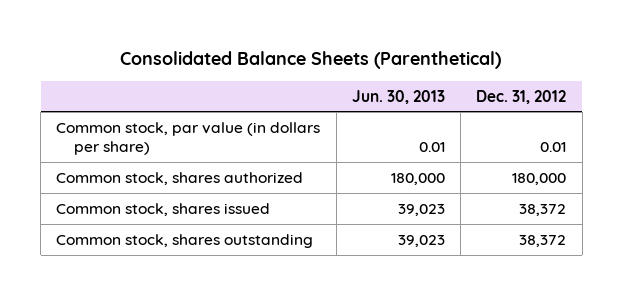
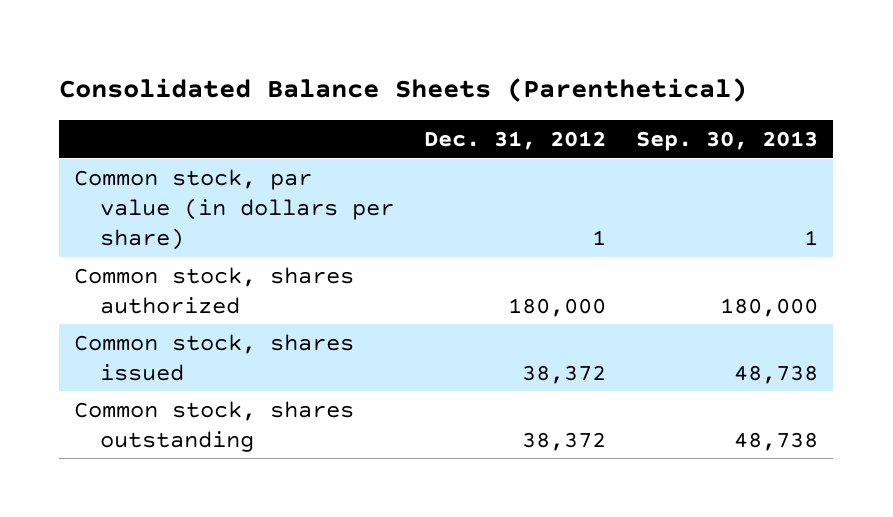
[351,89,445,104] Jun. 30, 2013 -> none
none -> [636,131,819,152] Sep. 30, 2013
[540,141,567,152] 0.01 -> [592,230,607,246] 1

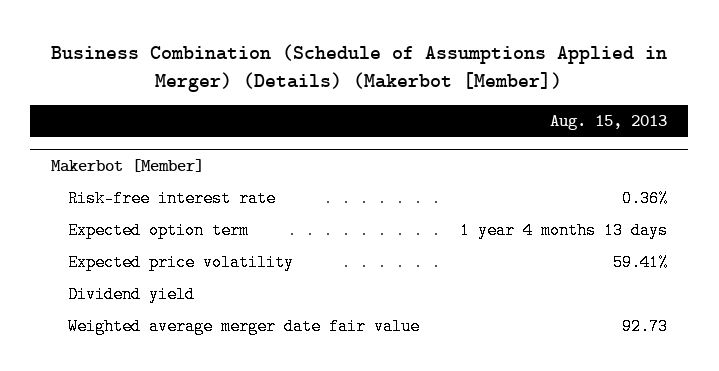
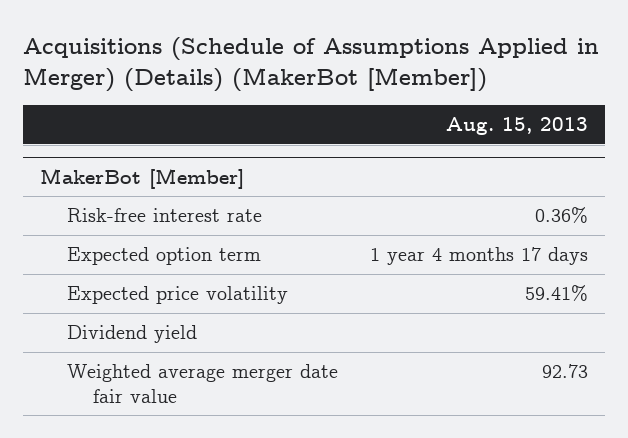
[51,43,668,92] Business Combination (Schedule of Assumptions Applied in Merger) (Details) (Makerbot [Member]) -> [23,36,600,92] Acquisitions (Schedule of Assumptions Applied in Merger) (Details) (MakerBot [Member])
[51,158,205,172] Makerbot [Member] -> [39,167,244,189] MakerBot [Member]
[460,221,669,239] 1 year 4 months 13 days -> [370,247,589,266] 1 year 4 months 17 days

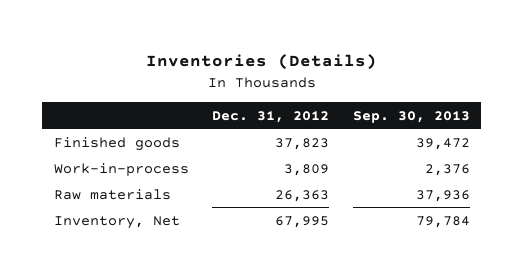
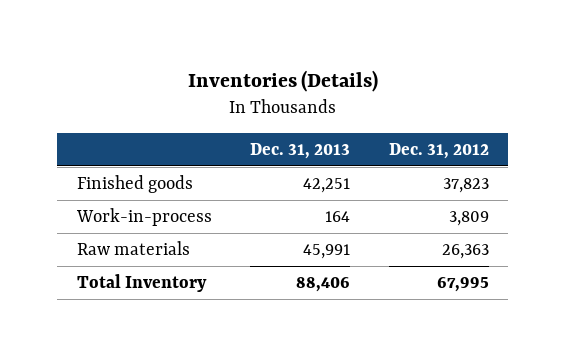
[352,110,470,123] Sep. 30, 2013 -> none
none -> [250,142,351,159] Dec. 31, 2013
[54,215,181,229] Inventory, Net -> [76,274,207,293] Total Inventory

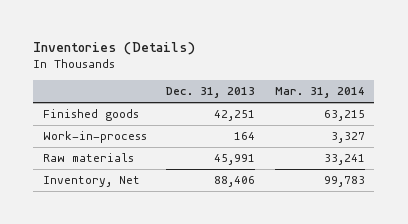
[389,142,490,159] Dec. 31, 2012 -> none
none -> [274,87,365,99] Mar. 31, 2014
[76,274,207,293] Total Inventory -> [42,175,140,187] Inventory, Net

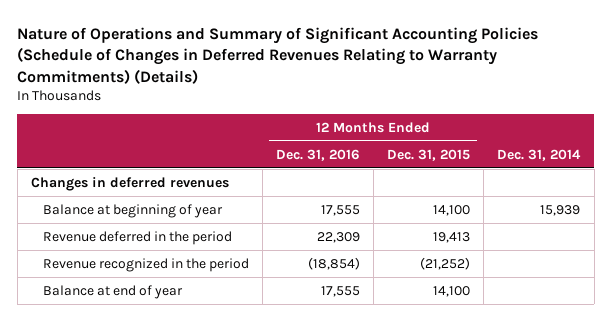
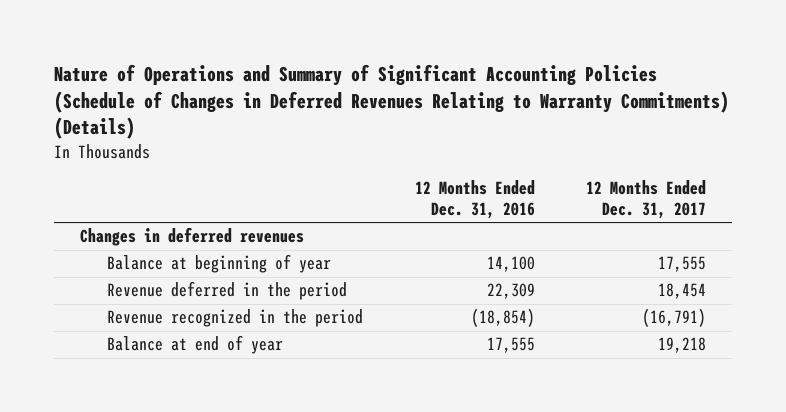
[387,148,471,161] Dec. 31, 2015 -> none
[497,148,582,161] Dec. 31, 2014 -> none
none -> [586,180,707,220] 12 Months Ended Dec. 31, 2017
[320,204,360,216] 17,555 -> [486,256,535,273] 14,100

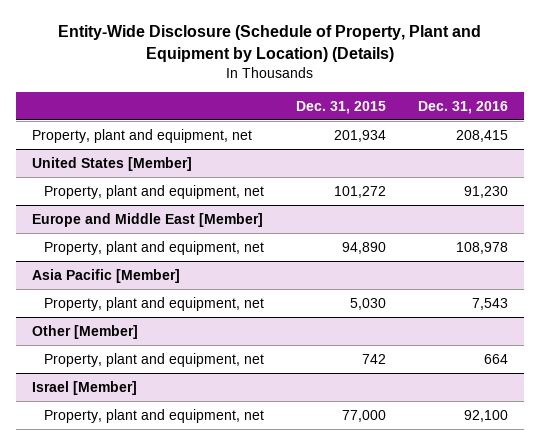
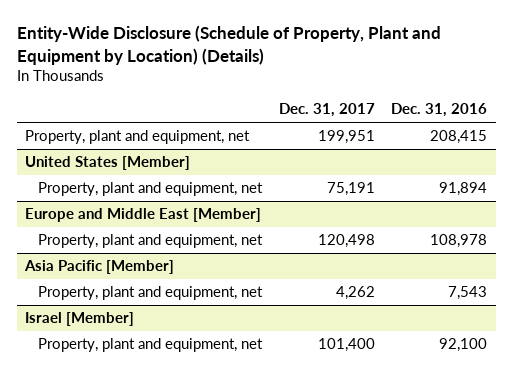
[295,100,386,114] Dec. 31, 2015 -> none
none -> [278,103,375,118] Dec. 31, 2017
[463,185,508,198] 91,230 -> [439,182,488,197] 91,894
[31,324,138,339] Other [Member] -> none
[43,352,264,367] Property, plant and equipment, net -> none

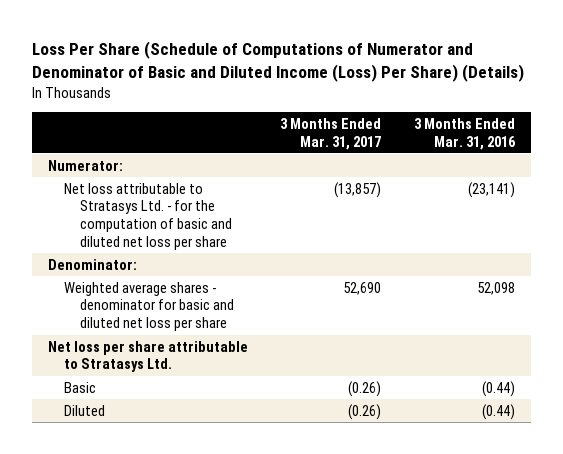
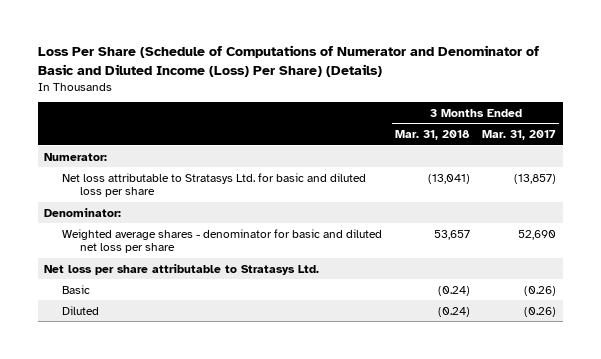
[413,117,516,150] 3 Months Ended Mar. 31, 2016 -> none
none -> [394,130,470,141] Mar. 31, 2018
[64,182,233,251] Net loss attributable to Stratasys Ltd. - for the computation of basic and diluted net loss per share -> [62,172,367,198] Net loss attributable to Stratasys Ltd. for basic and diluted loss per share

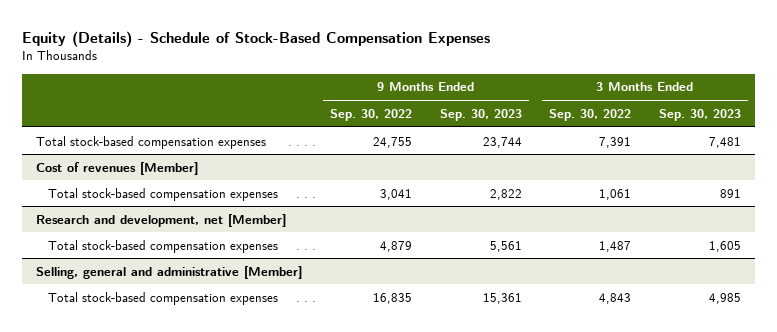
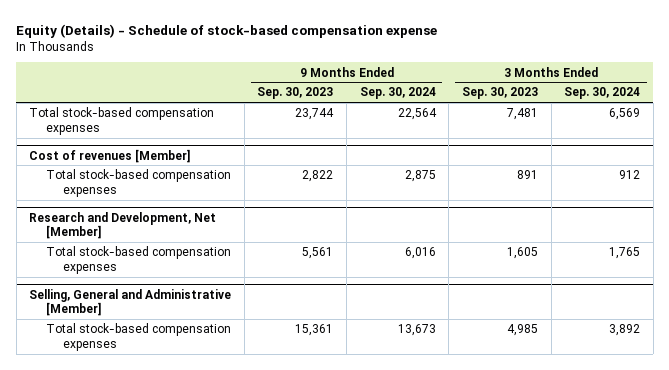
[22,30,491,47] Equity (Details) - Schedule of Stock-Based Compensation Expenses -> [16,23,438,38] Equity (Details) - Schedule of stock-based compensation expense
[329,108,412,121] Sep. 30, 2022 -> none
[549,108,632,121] Sep. 30, 2022 -> none
none -> [359,87,436,100] Sep. 30, 2024
none -> [564,87,641,100] Sep. 30, 2024
[36,213,287,227] Research and development, net [Member] -> [29,211,217,240] Research and Development, Net [Member]
[36,265,303,279] Selling, general and administrative [Member] -> [29,288,232,317] Selling, General and Administrative [Member]

